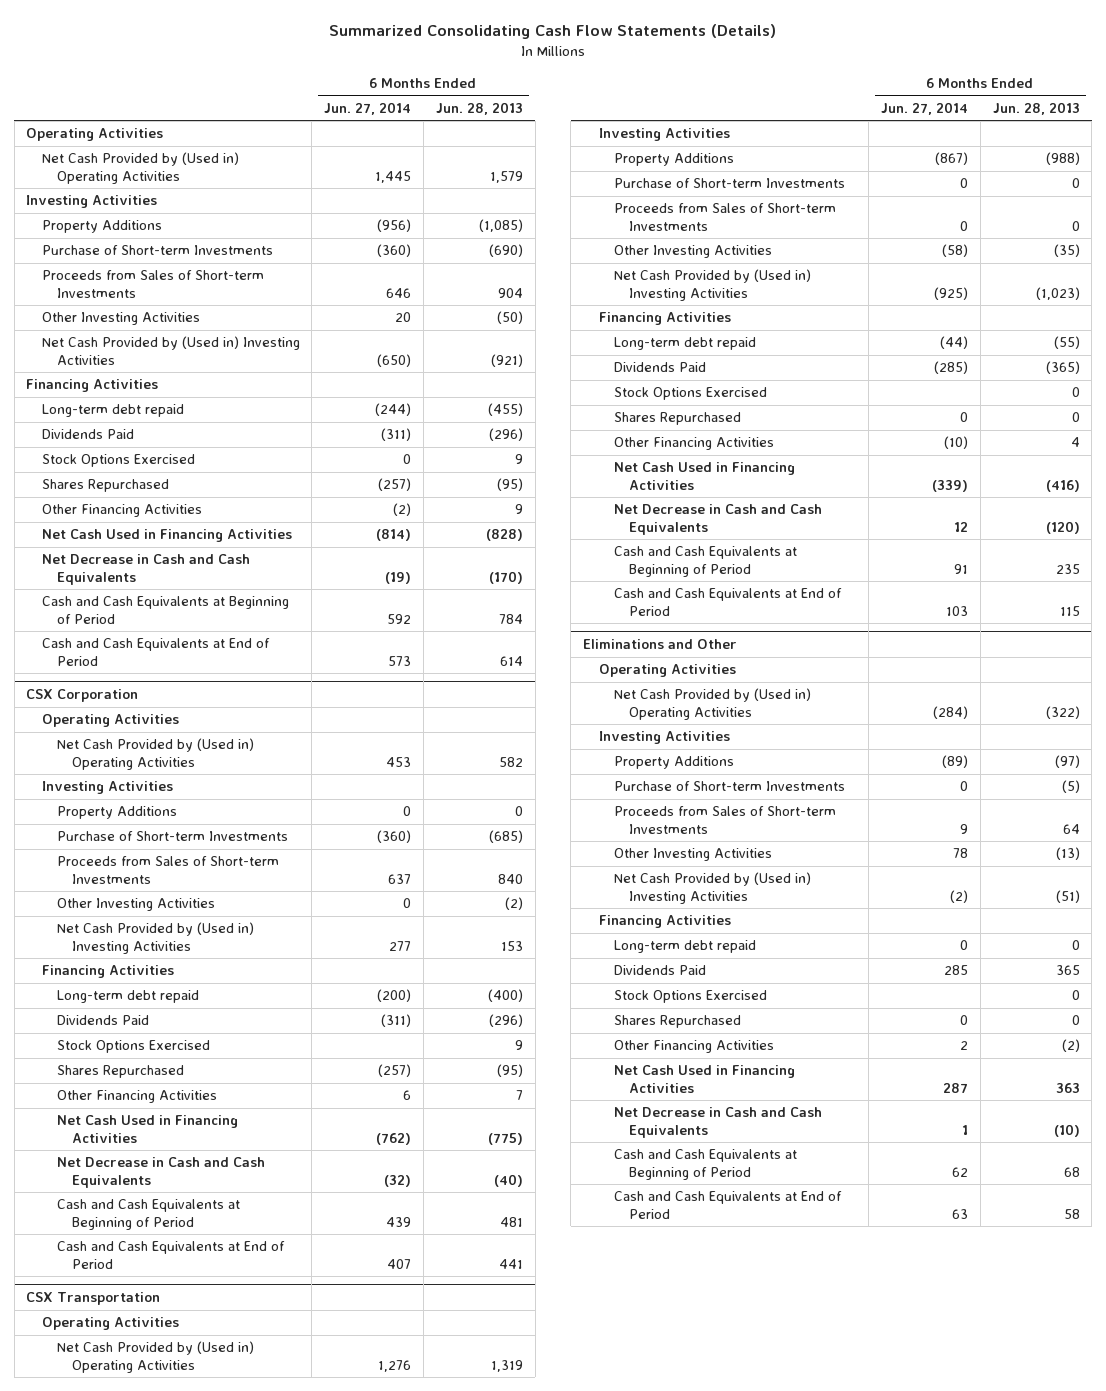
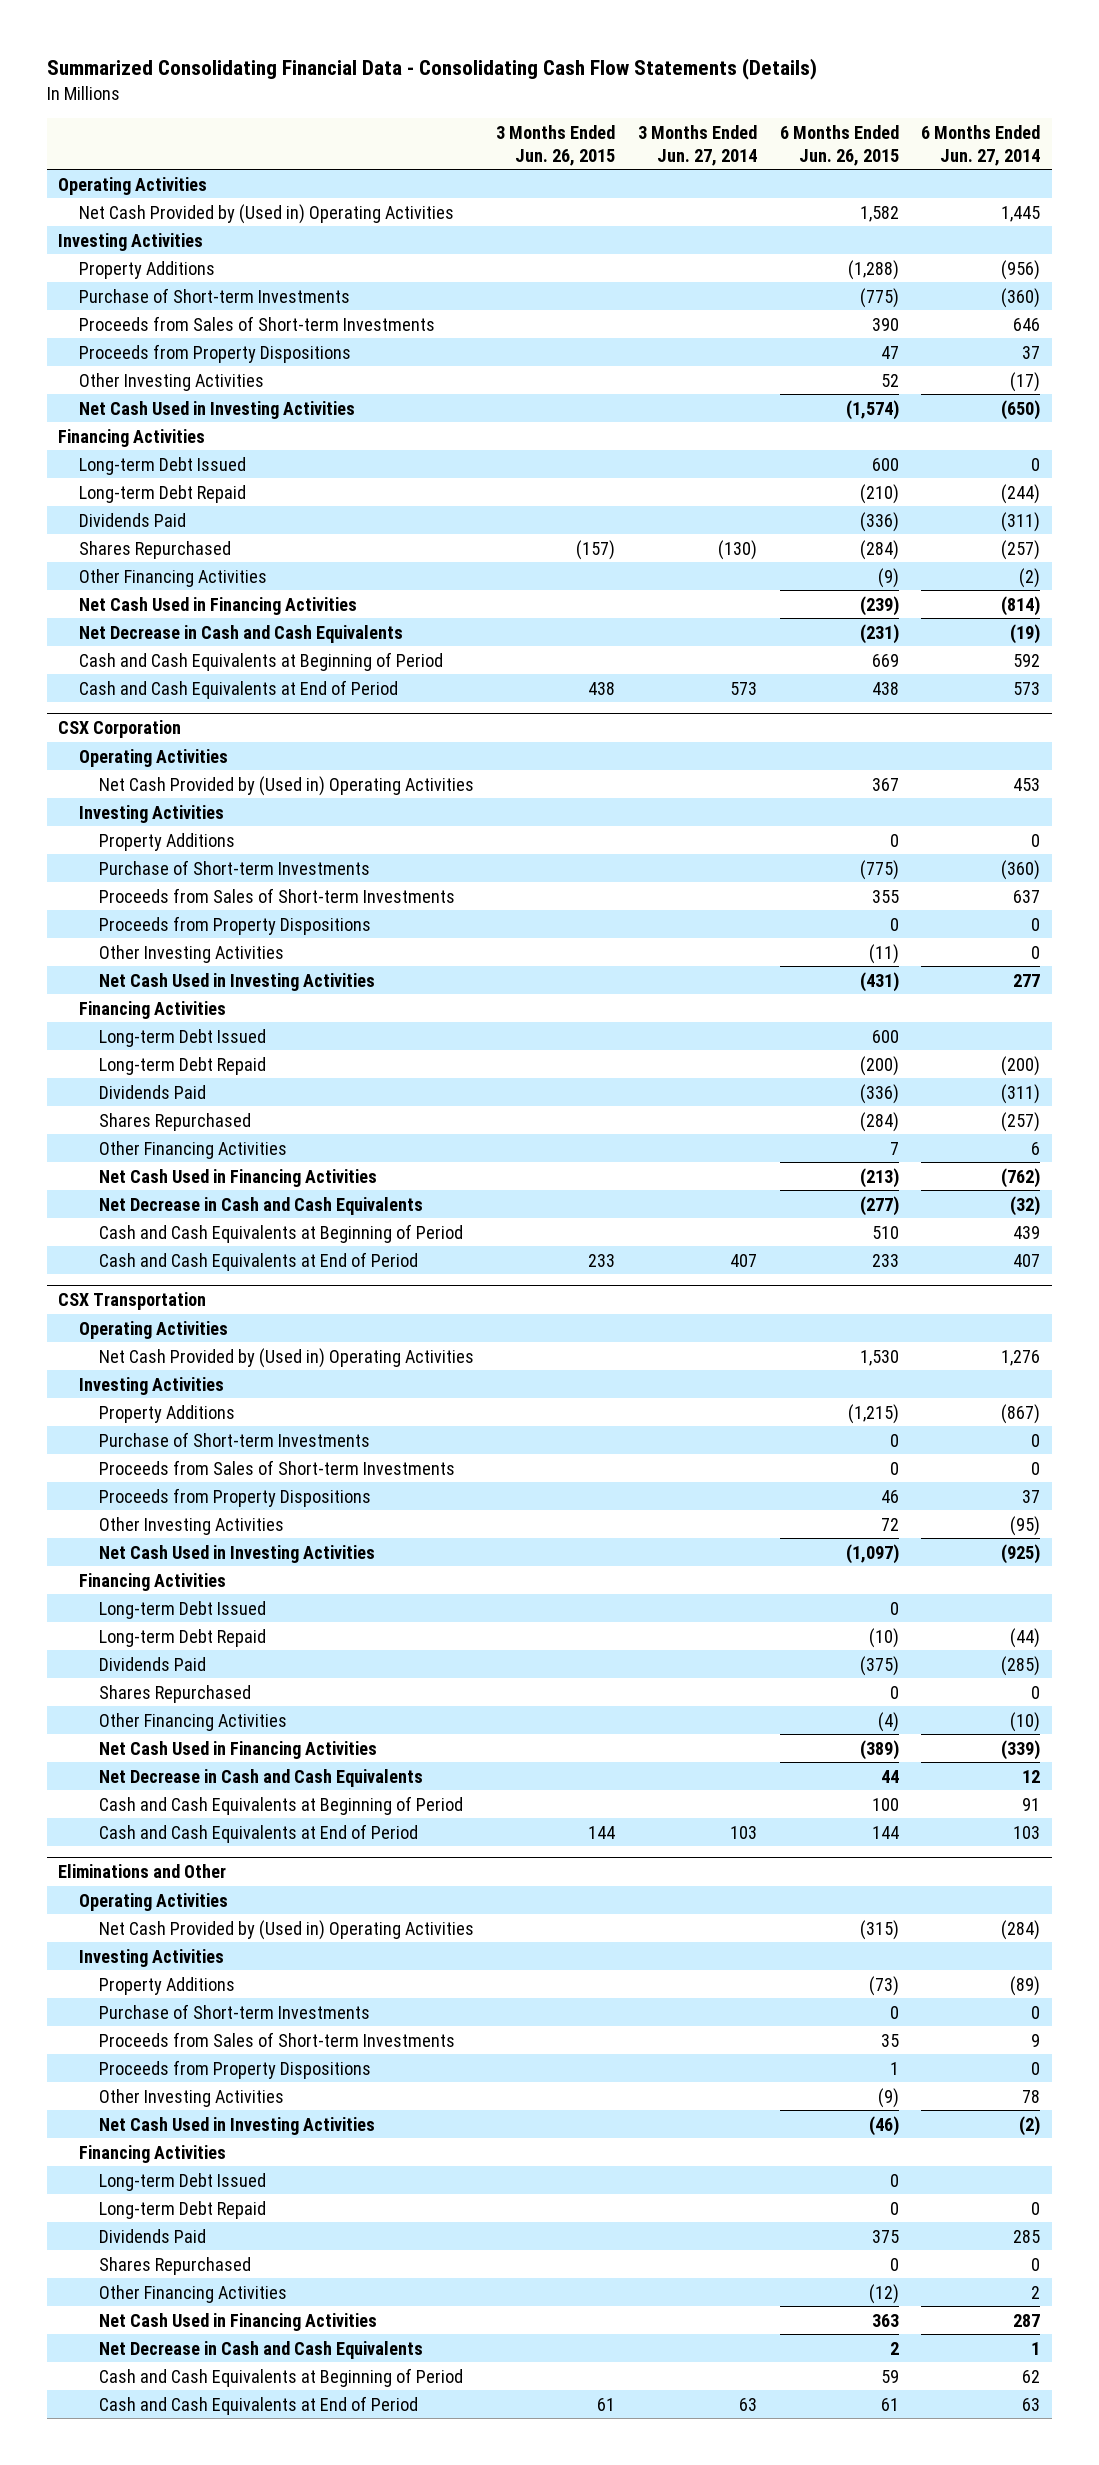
[328,24,776,40] Summarized Consolidating Cash Flow Statements (Details) -> [47,58,818,81] Summarized Consolidating Financial Data - Consolidating Cash Flow Statements (Details)
[435,101,523,115] Jun. 28, 2013 -> none
none -> [496,124,616,166] 3 Months Ended Jun. 26, 2015
none -> [638,124,758,166] 3 Months Ended Jun. 27, 2014
none -> [779,124,899,166] 6 Months Ended Jun. 26, 2015
none -> [78,343,351,363] Proceeds from Property Dispositions
[395,312,412,323] 20 -> [1010,371,1041,392] (17)
[41,336,300,365] Net Cash Provided by (Used in) Investing Activities -> [78,400,355,419] Net Cash Used in Investing Activities
none -> [78,456,246,475] Long-term Debt Issued
[41,404,184,418] Long-term debt repaid -> [78,484,246,503] Long-term Debt Repaid
[41,454,195,468] Stock Options Exercised -> none
none -> [98,915,371,935] Proceeds from Property Dispositions
[57,922,255,954] Net Cash Provided by (Used in) Investing Activities -> [98,972,375,991] Net Cash Used in Investing Activities
none -> [98,1028,266,1047] Long-term Debt Issued
[57,990,200,1004] Long-term debt repaid -> [98,1056,266,1075] Long-term Debt Repaid
[57,1040,211,1054] Stock Options Exercised -> none
none -> [98,1487,371,1507] Proceeds from Property Dispositions
[942,244,969,258] (58) -> [1010,1515,1041,1536] (95)
[613,269,811,301] Net Cash Provided by (Used in) Investing Activities -> [98,1544,375,1563] Net Cash Used in Investing Activities
none -> [98,1600,266,1619] Long-term Debt Issued
[613,337,756,351] Long-term debt repaid -> [98,1628,266,1647] Long-term Debt Repaid
[613,387,767,401] Stock Options Exercised -> none
none -> [98,2059,371,2079] Proceeds from Property Dispositions
[613,872,811,904] Net Cash Provided by (Used in) Investing Activities -> [98,2116,375,2135] Net Cash Used in Investing Activities
none -> [98,2172,266,2191] Long-term Debt Issued
[613,940,756,954] Long-term debt repaid -> [98,2200,266,2219] Long-term Debt Repaid
[613,990,767,1004] Stock Options Exercised -> none

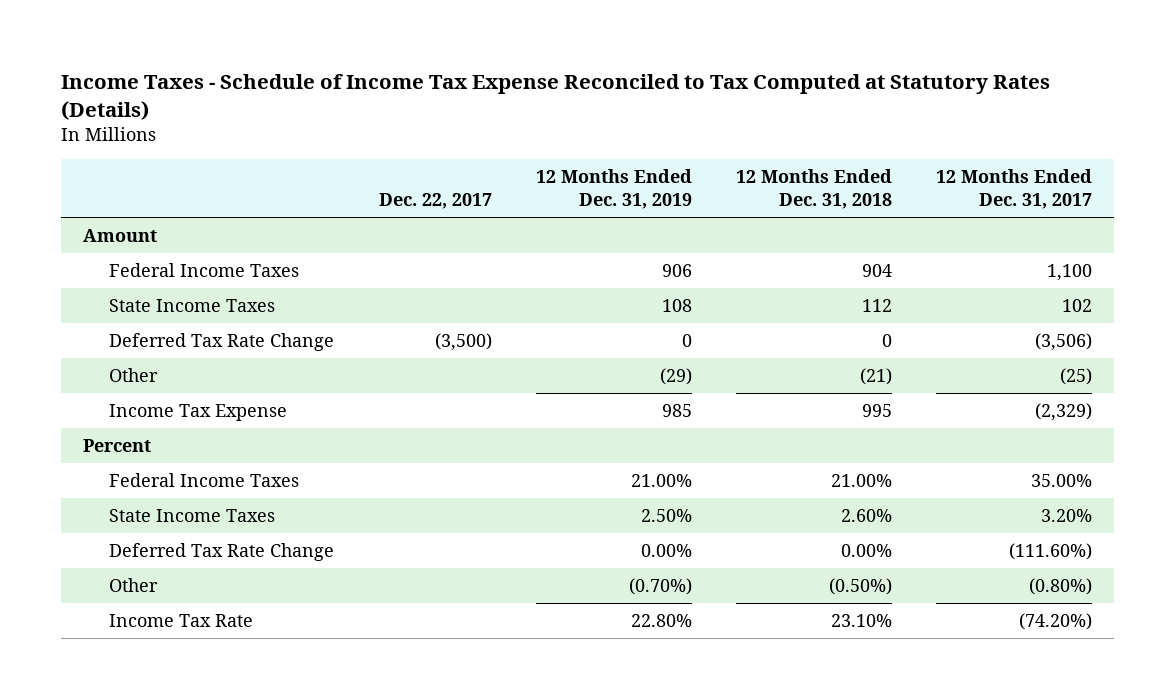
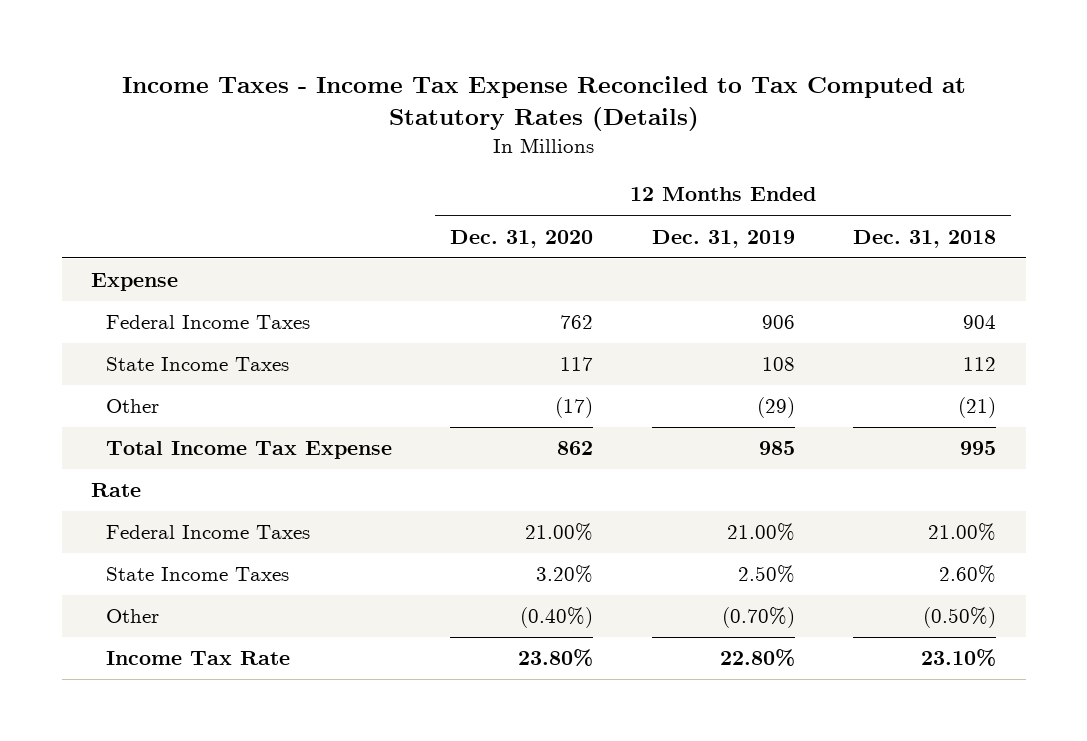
[60,73,1050,120] Income Taxes - Schedule of Income Tax Expense Reconciled to Tax Computed at Statutory Rates (Details) -> [121,76,966,132] Income Taxes - Income Tax Expense Reconciled to Tax Computed at Statutory Rates (Details)
[378,193,492,210] Dec. 22, 2017 -> none
[936,168,1093,210] 12 Months Ended Dec. 31, 2017 -> none
none -> [450,229,594,248] Dec. 31, 2020
[82,228,157,242] Amount -> [91,273,179,292] Expense
[109,332,335,351] Deferred Tax Rate Change -> none
[109,403,288,421] Income Tax Expense -> [105,441,392,460] Total Income Tax Expense
[82,438,151,452] Percent -> [91,483,142,498] Rate
[109,542,335,561] Deferred Tax Rate Change -> none

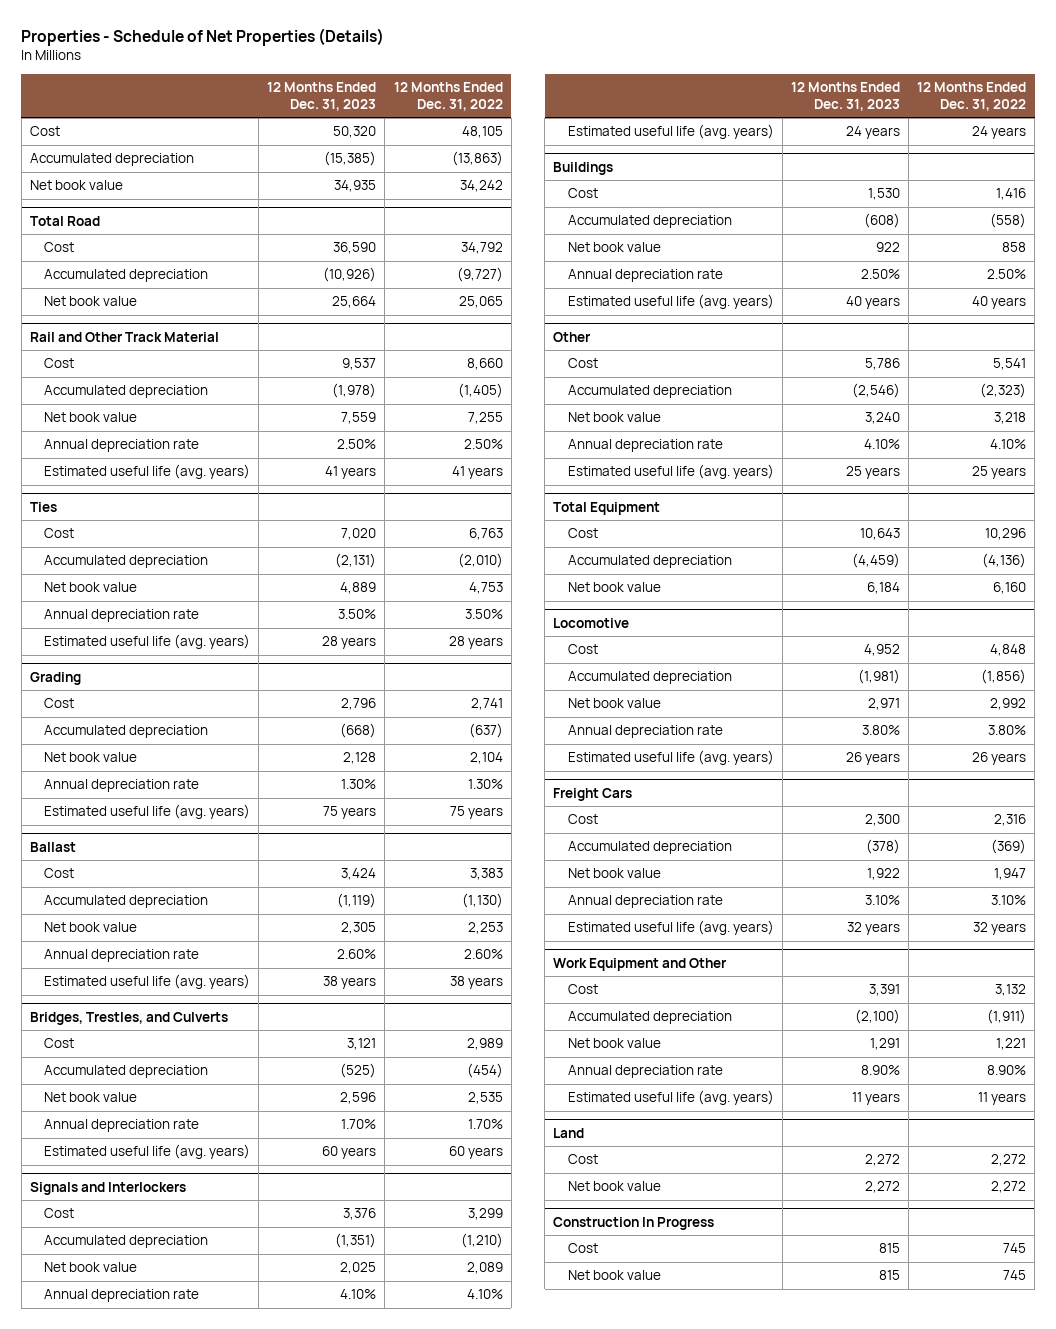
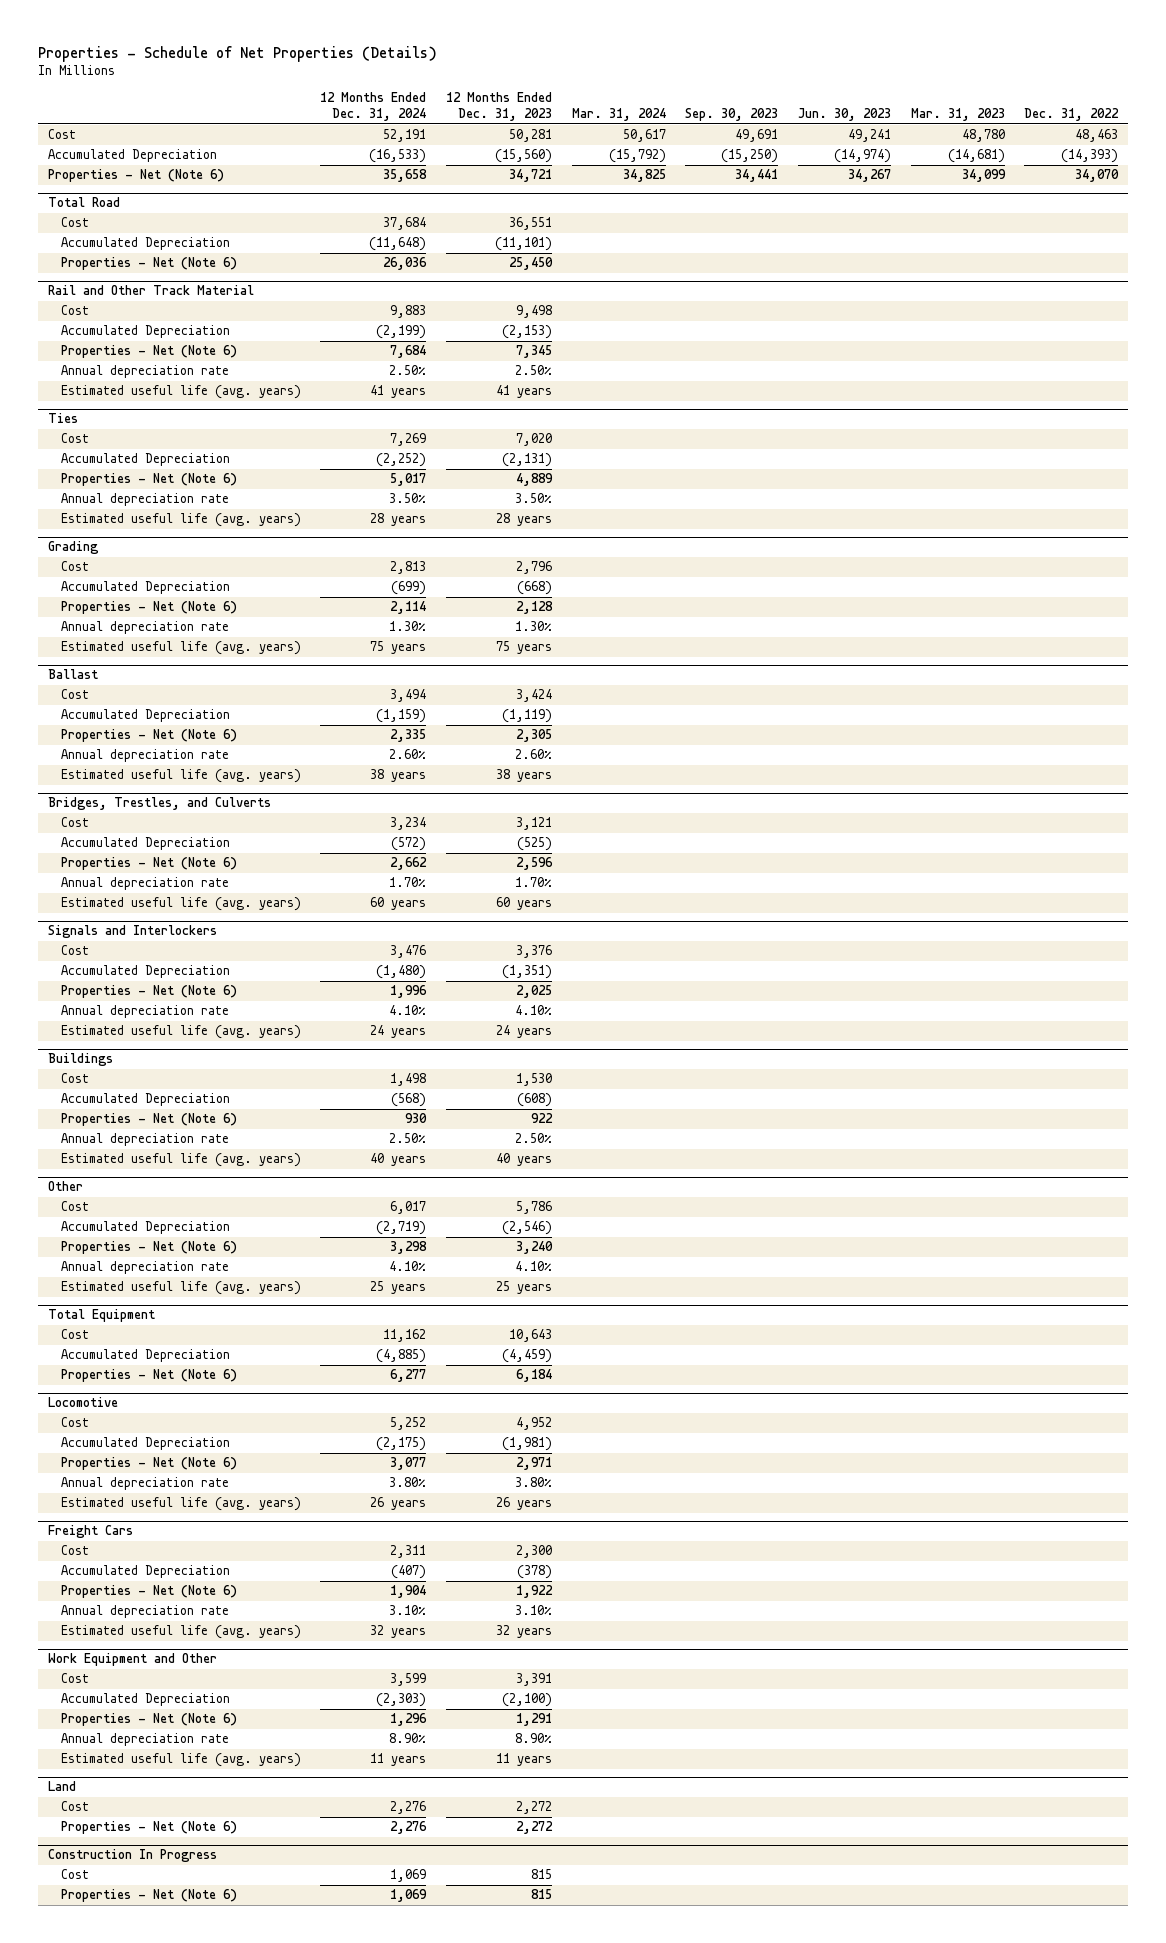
[393,82,503,111] 12 Months Ended Dec. 31, 2022 -> none
none -> [320,92,427,122] 12 Months Ended Dec. 31, 2024
none -> [571,108,666,122] Mar. 31, 2024
none -> [685,108,779,122] Sep. 30, 2023
none -> [797,108,891,122] Jun. 30, 2023
none -> [910,108,1005,122] Mar. 31, 2023
none -> [1024,108,1120,122] Dec. 31, 2022
[29,180,123,191] Net book value -> none
[333,126,377,139] 50,320 -> [508,129,552,143] 50,281
[29,153,194,167] Accumulated depreciation -> [47,149,217,163] Accumulated Depreciation
[324,151,377,167] (15,385) -> [494,149,552,164] (15,560)
none -> [47,169,224,183] Properties - Net (Note 6)
[44,296,138,307] Net book value -> none
[333,242,377,255] 36,590 -> [508,217,552,231] 36,551
[44,269,209,283] Accumulated depreciation -> [60,237,230,251] Accumulated Depreciation
[323,267,377,283] (10,926) -> [494,237,552,252] (11,101)
none -> [60,257,237,271] Properties - Net (Note 6)
[44,412,138,423] Net book value -> none
[342,358,377,371] 9,537 -> [515,305,552,319] 9,498
[44,385,209,399] Accumulated depreciation -> [60,325,230,339] Accumulated Depreciation
[332,383,377,399] (1,978) -> [501,325,552,340] (2,153)
none -> [60,345,237,359] Properties - Net (Note 6)
[44,555,209,569] Accumulated depreciation -> [60,453,230,467] Accumulated Depreciation
[44,582,138,593] Net book value -> [60,473,237,487] Properties - Net (Note 6)
[44,725,209,739] Accumulated depreciation -> [60,581,230,595] Accumulated Depreciation
[44,752,138,763] Net book value -> [60,601,237,615] Properties - Net (Note 6)
[44,895,209,909] Accumulated depreciation -> [60,709,230,723] Accumulated Depreciation
[44,922,138,933] Net book value -> [60,729,237,743] Properties - Net (Note 6)
[44,1065,209,1079] Accumulated depreciation -> [60,837,230,851] Accumulated Depreciation
[44,1092,138,1103] Net book value -> [60,857,237,871] Properties - Net (Note 6)
[44,1235,209,1249] Accumulated depreciation -> [60,965,230,979] Accumulated Depreciation
[44,1262,138,1273] Net book value -> [60,985,237,999] Properties - Net (Note 6)
[567,215,732,229] Accumulated depreciation -> [60,1093,230,1107] Accumulated Depreciation
[567,242,661,253] Net book value -> [60,1113,237,1127] Properties - Net (Note 6)
[567,385,732,399] Accumulated depreciation -> [60,1221,230,1235] Accumulated Depreciation
[567,412,661,423] Net book value -> [60,1241,237,1255] Properties - Net (Note 6)
[567,555,732,569] Accumulated depreciation -> [60,1349,230,1363] Accumulated Depreciation
[567,582,661,593] Net book value -> [60,1369,237,1383] Properties - Net (Note 6)
[567,671,732,685] Accumulated depreciation -> [60,1437,230,1451] Accumulated Depreciation
[567,698,661,709] Net book value -> [60,1457,237,1471] Properties - Net (Note 6)
[567,841,732,855] Accumulated depreciation -> [60,1565,230,1579] Accumulated Depreciation
[567,868,661,879] Net book value -> [60,1585,237,1599] Properties - Net (Note 6)
[567,1011,732,1025] Accumulated depreciation -> [60,1693,230,1707] Accumulated Depreciation
[567,1038,661,1049] Net book value -> [60,1713,237,1727] Properties - Net (Note 6)
[567,1181,661,1192] Net book value -> [60,1821,237,1835] Properties - Net (Note 6)
[567,1270,661,1281] Net book value -> [60,1889,237,1903] Properties - Net (Note 6)

